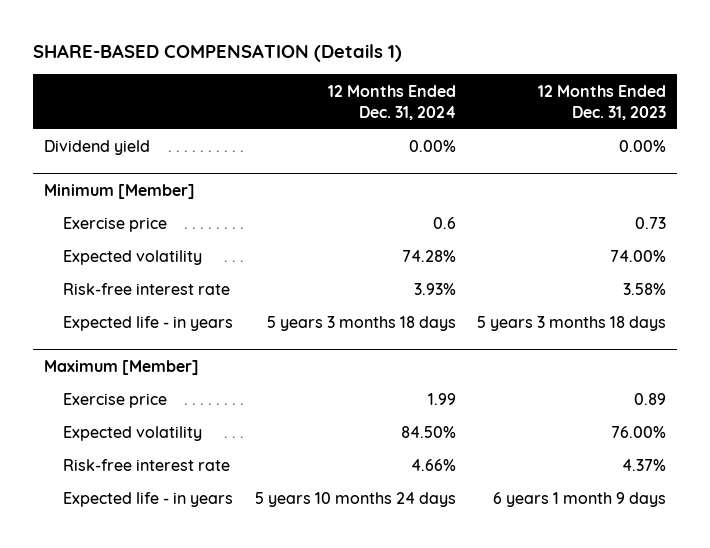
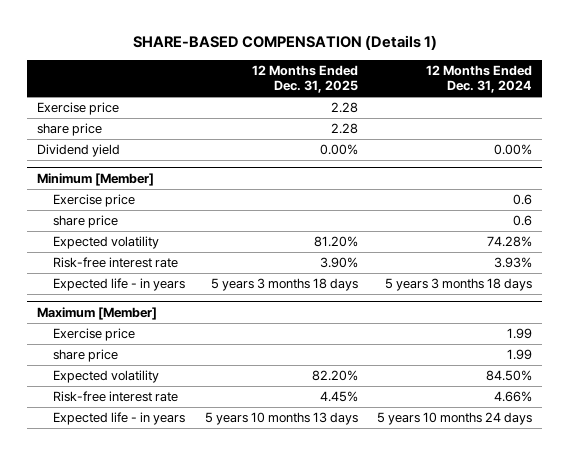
[538,84,667,120] 12 Months Ended Dec. 31, 2023 -> none
none -> [251,65,358,94] 12 Months Ended Dec. 31, 2025
none -> [37,102,120,116] Exercise price
none -> [37,123,103,137] share price
none -> [53,215,119,229] share price
none -> [53,349,119,363] share price

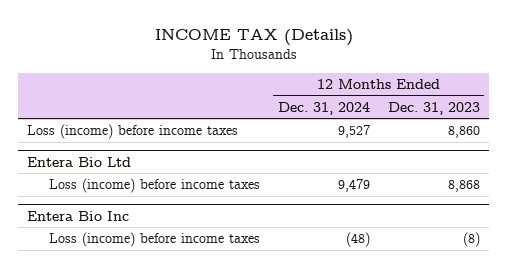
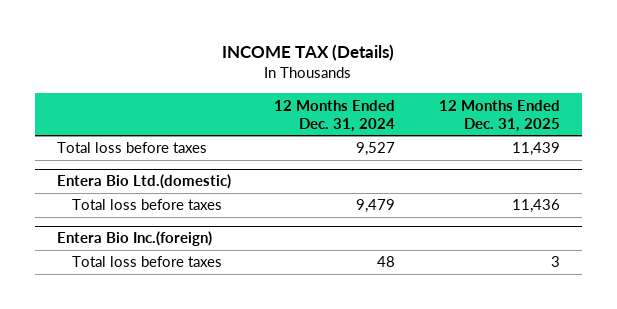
[387,101,480,115] Dec. 31, 2023 -> none
none -> [438,99,560,132] 12 Months Ended Dec. 31, 2025
[27,124,239,140] Loss (income) before income taxes -> [56,142,207,154] Total loss before taxes
[27,156,132,167] Entera Bio Ltd -> [56,174,231,190] Entera Bio Ltd.(domestic)
[48,178,260,194] Loss (income) before income taxes -> [71,199,222,211] Total loss before taxes
[27,210,130,221] Entera Bio Inc -> [56,231,212,247] Entera Bio Inc.(foreign)
[48,232,260,248] Loss (income) before income taxes -> [71,256,222,268] Total loss before taxes
[345,232,370,248] (48) -> [377,256,396,268] 48

